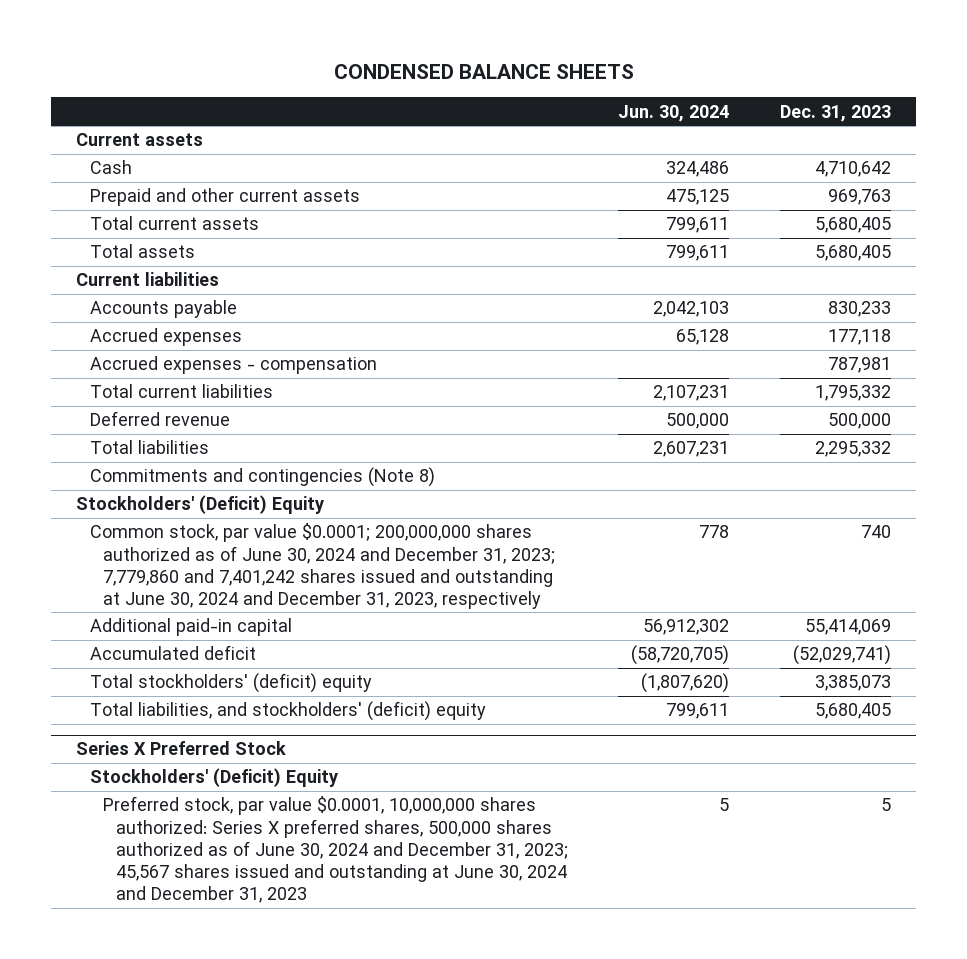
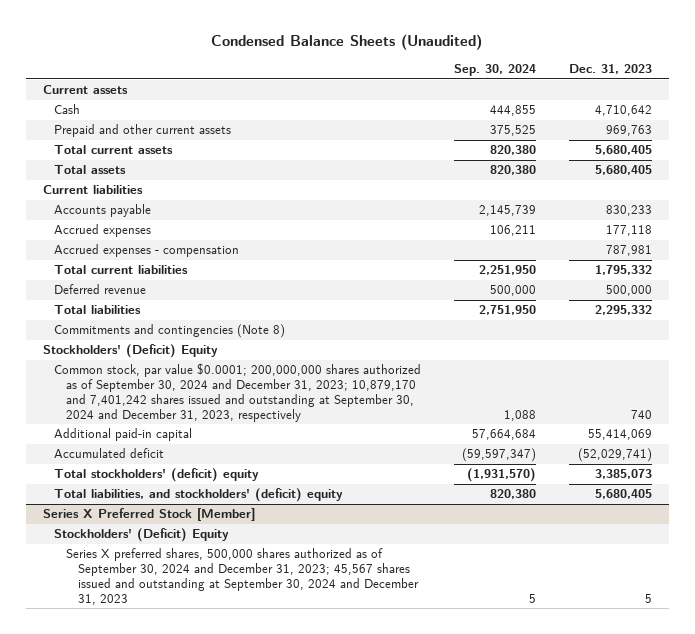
[333,64,634,80] CONDENSED BALANCE SHEETS -> [211,34,483,51] Condensed Balance Sheets (Unaudited)
[618,104,730,122] Jun. 30, 2024 -> none
none -> [454,64,537,77] Sep. 30, 2024
[89,523,555,609] Common stock, par value $0.0001; 200,000,000 shares authorized as of June 30, 2024 and December 31, 2023; 7,779,860 and 7,401,242 shares issued and outstanding at June 30, 2024 and December 31, 2023, respectively -> [54,363,422,422] Common stock, par value $0.0001; 200,000,000 shares authorized as of September 30, 2024 and December 31, 2023; 10,879,170 and 7,401,242 shares issued and outstanding at September 30, 2024 and December 31, 2023, respectively
[76,741,287,756] Series X Preferred Stock -> [42,508,255,522] Series X Preferred Stock [Member]
[102,796,568,904] Preferred stock, par value $0.0001, 10,000,000 shares authorized: Series X preferred shares, 500,000 shares authorized as of June 30, 2024 and December 31, 2023; 45,567 shares issued and outstanding at June 30, 2024 and December 31, 2023 -> [66,548,419,605] Series X preferred shares, 500,000 shares authorized as of September 30, 2024 and December 31, 2023; 45,567 shares issued and outstanding at September 30, 2024 and December 31, 2023

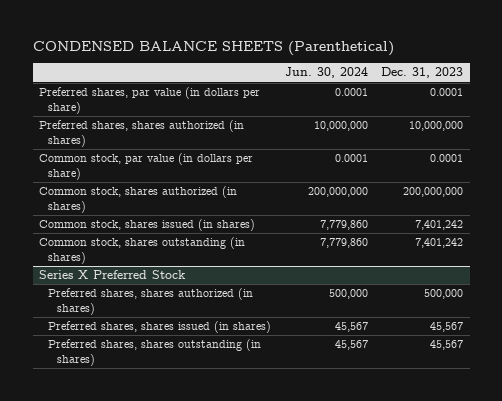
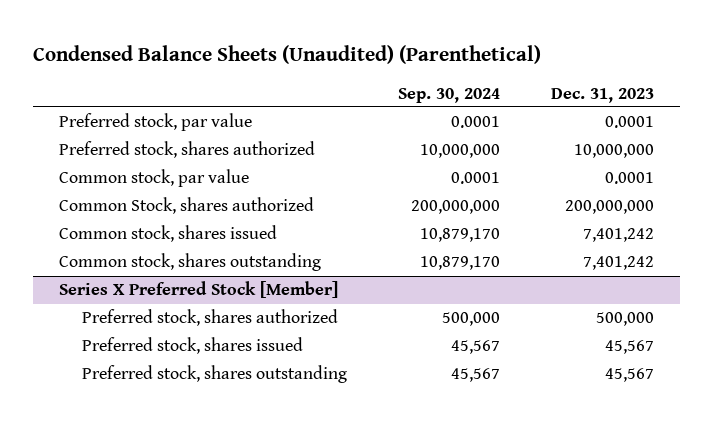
[32,41,394,57] CONDENSED BALANCE SHEETS (Parenthetical) -> [32,45,541,65] Condensed Balance Sheets (Unaudited) (Parenthetical)
[284,67,368,79] Jun. 30, 2024 -> none
none -> [398,87,501,103] Sep. 30, 2024
[39,87,261,115] Preferred shares, par value (in dollars per share) -> [58,113,252,132] Preferred stock, par value
[39,120,245,148] Preferred shares, shares authorized (in shares) -> [58,141,315,159] Preferred stock, shares authorized
[39,153,254,181] Common stock, par value (in dollars per share) -> [58,169,249,188] Common stock, par value
[39,186,238,214] Common stock, shares authorized (in shares) -> [58,197,314,215] Common Stock, shares authorized
[39,219,256,232] Common stock, shares issued (in shares) -> [58,225,277,243] Common stock, shares issued
[39,237,246,265] Common stock, shares outstanding (in shares) -> [58,253,321,272] Common stock, shares outstanding
[39,270,187,280] Series X Preferred Stock -> [58,281,338,299] Series X Preferred Stock [Member]
[48,288,254,316] Preferred shares, shares authorized (in shares) -> [81,309,338,327] Preferred stock, shares authorized
[48,321,272,334] Preferred shares, shares issued (in shares) -> [81,337,303,355] Preferred stock, shares issued
[48,339,262,367] Preferred shares, shares outstanding (in shares) -> [81,365,347,384] Preferred stock, shares outstanding

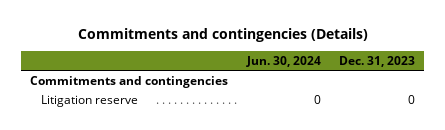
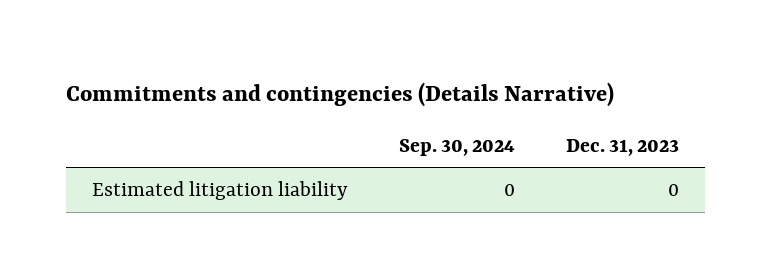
[77,28,368,43] Commitments and contingencies (Details) -> [66,81,615,107] Commitments and contingencies (Details Narrative)
[245,56,321,68] Jun. 30, 2024 -> none
none -> [398,138,515,156] Sep. 30, 2024
[30,75,229,88] Commitments and contingencies -> none
[41,94,139,107] Litigation reserve -> [91,181,348,201] Estimated litigation liability

